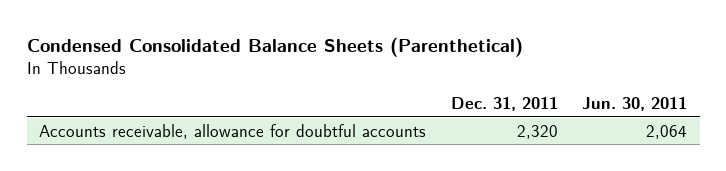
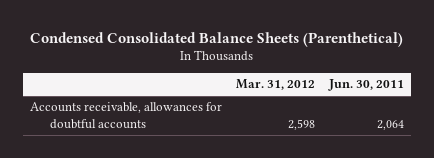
[450,97,558,112] Dec. 31, 2011 -> none
none -> [235,79,315,91] Mar. 31, 2012
[38,123,426,139] Accounts receivable, allowance for doubtful accounts -> [29,102,222,129] Accounts receivable, allowances for doubtful accounts

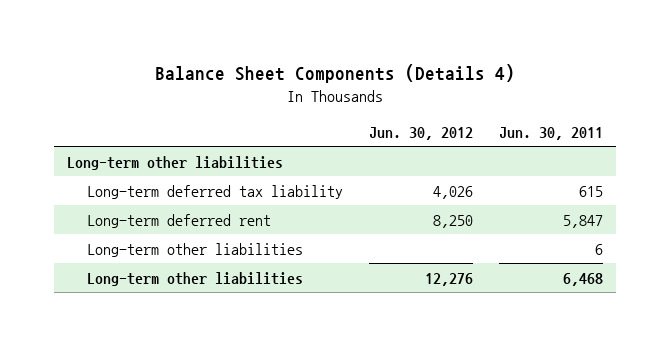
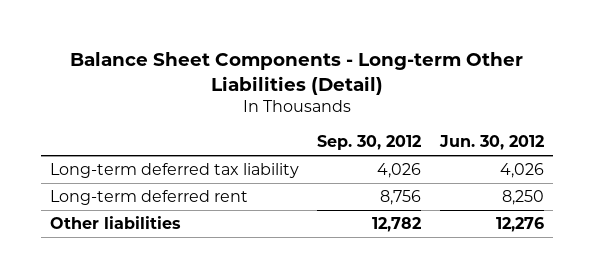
[154,64,515,84] Balance Sheet Components (Details 4) -> [69,51,523,95] Balance Sheet Components - Long-term Other Liabilities (Detail)
[498,126,603,140] Jun. 30, 2011 -> none
none -> [317,135,422,151] Sep. 30, 2012
[66,155,283,170] Long-term other liabilities -> none
[87,242,304,257] Long-term other liabilities -> none
[87,271,304,286] Long-term other liabilities -> [49,215,181,229] Other liabilities

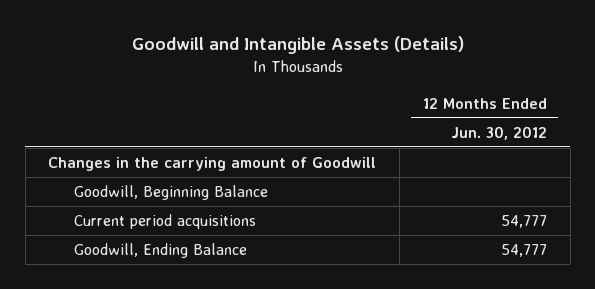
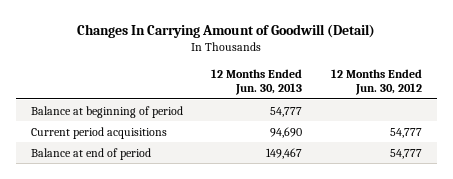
[131,36,464,55] Goodwill and Intangible Assets (Details) -> [77,23,376,38] Changes In Carrying Amount of Goodwill (Detail)
none -> [211,68,303,96] 12 Months Ended Jun. 30, 2013
[48,157,377,172] Changes in the carrying amount of Goodwill -> none
[74,185,269,201] Goodwill, Beginning Balance -> [30,105,183,118] Balance at beginning of period
[74,243,248,259] Goodwill, Ending Balance -> [30,147,151,160] Balance at end of period

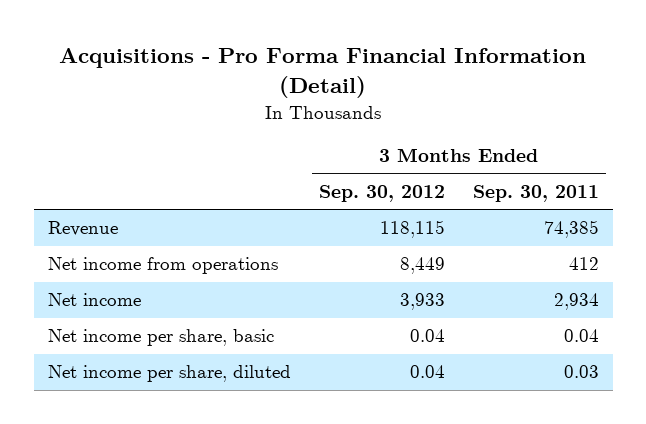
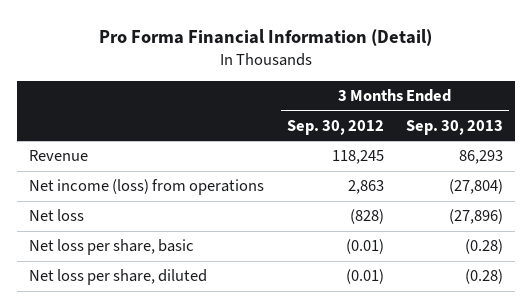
[59,48,587,98] Acquisitions - Pro Forma Financial Information (Detail) -> [99,28,433,46] Pro Forma Financial Information (Detail)
[472,184,599,202] Sep. 30, 2011 -> none
none -> [406,119,504,135] Sep. 30, 2013
[379,220,445,239] 118,115 -> [331,150,384,165] 118,245
[47,257,278,275] Net income from operations -> [28,179,264,196] Net income (loss) from operations
[399,257,445,275] 8,449 -> [347,180,384,195] 2,863
[47,293,141,307] Net income -> [28,209,84,222] Net loss
[399,293,445,311] 3,933 -> [349,209,384,225] (828)
[47,329,274,347] Net income per share, basic -> [28,239,194,256] Net loss per share, basic
[409,329,445,343] 0.04 -> [345,239,384,255] (0.01)
[47,365,291,383] Net income per share, diluted -> [28,269,207,286] Net loss per share, diluted
[409,365,445,379] 0.04 -> [345,269,384,285] (0.01)

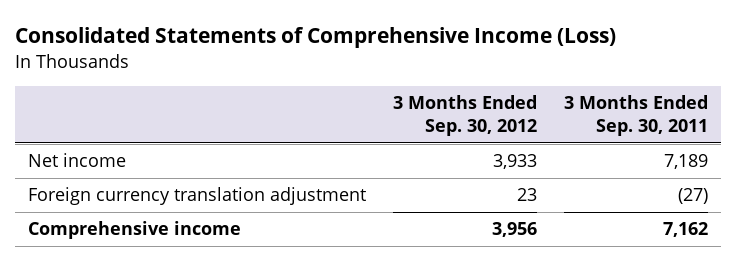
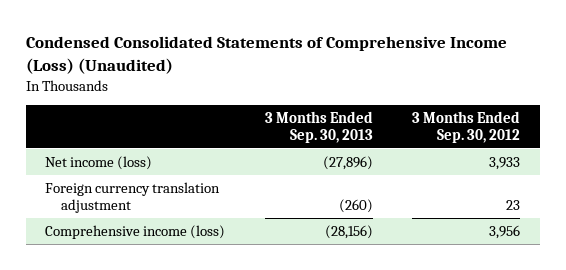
[14,26,616,48] Consolidated Statements of Comprehensive Income (Loss) -> [25,36,507,74] Condensed Consolidated Statements of Comprehensive Income (Loss) (Unaudited)
[563,95,708,137] 3 Months Ended Sep. 30, 2011 -> none
none -> [264,110,373,144] 3 Months Ended Sep. 30, 2013
[28,153,127,168] Net income -> [45,155,153,170] Net income (loss)
[28,221,242,240] Comprehensive income -> [45,224,226,239] Comprehensive income (loss)

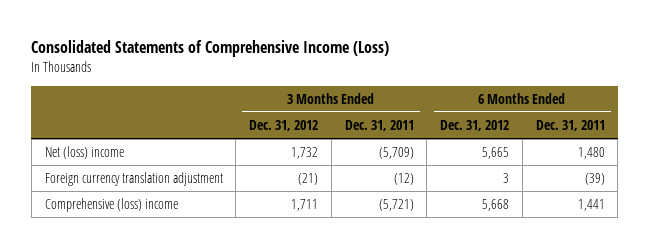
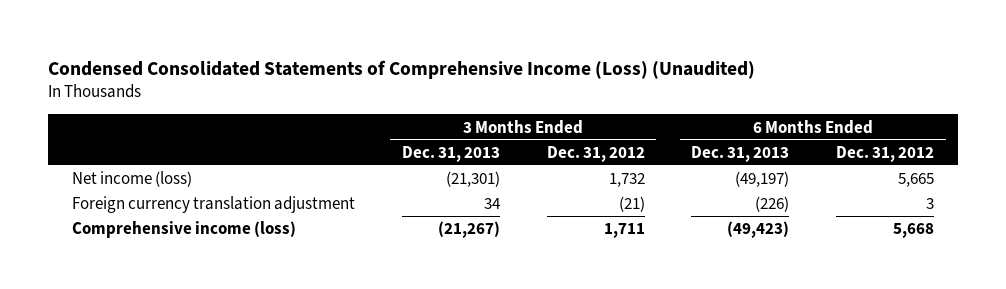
[31,39,390,57] Consolidated Statements of Comprehensive Income (Loss) -> [48,59,756,79] Condensed Consolidated Statements of Comprehensive Income (Loss) (Unaudited)
[344,120,414,132] Dec. 31, 2011 -> none
[535,120,605,132] Dec. 31, 2011 -> none
none -> [401,145,500,162] Dec. 31, 2013
none -> [691,145,790,162] Dec. 31, 2013
[44,146,124,160] Net (loss) income -> [71,171,192,188] Net income (loss)
[44,198,178,213] Comprehensive (loss) income -> [71,221,296,239] Comprehensive income (loss)

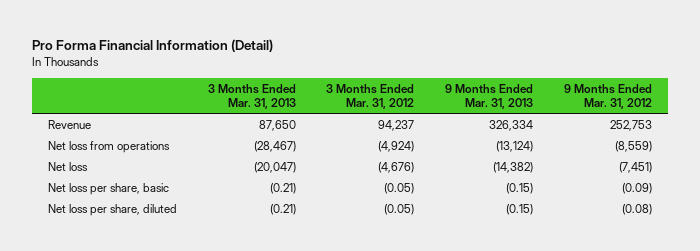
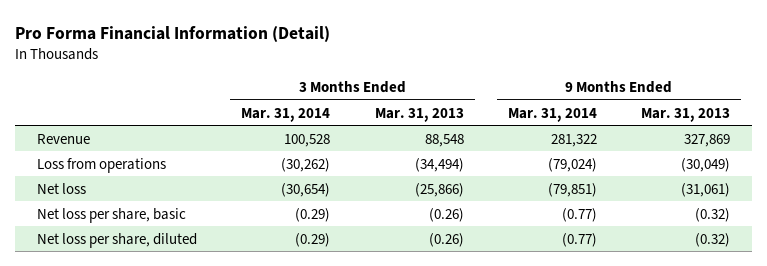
[326,83,415,110] 3 Months Ended Mar. 31, 2012 -> none
[564,83,653,110] 9 Months Ended Mar. 31, 2012 -> none
none -> [241,107,331,122] Mar. 31, 2014
none -> [507,107,597,122] Mar. 31, 2014
[258,119,296,131] 87,650 -> [424,133,464,147] 88,548
[489,119,534,131] 326,334 -> [684,133,731,147] 327,869
[47,140,170,153] Net loss from operations -> [37,157,167,173] Loss from operations
[253,140,296,152] (28,467) -> [414,157,464,172] (34,494)
[496,140,534,152] (13,124) -> [681,157,731,172] (30,049)
[253,161,296,173] (20,047) -> [414,182,464,197] (25,866)
[493,161,534,173] (14,382) -> [681,182,731,197] (31,061)
[269,182,296,194] (0.21) -> [428,207,464,222] (0.26)
[506,182,534,194] (0.15) -> [695,207,731,222] (0.32)
[269,203,296,215] (0.21) -> [428,232,464,247] (0.26)
[506,203,534,215] (0.15) -> [695,232,731,247] (0.32)

